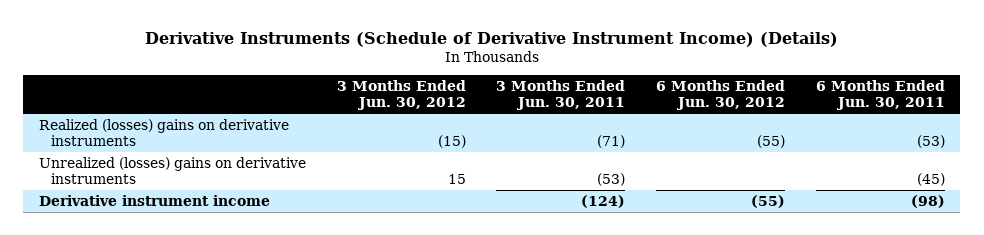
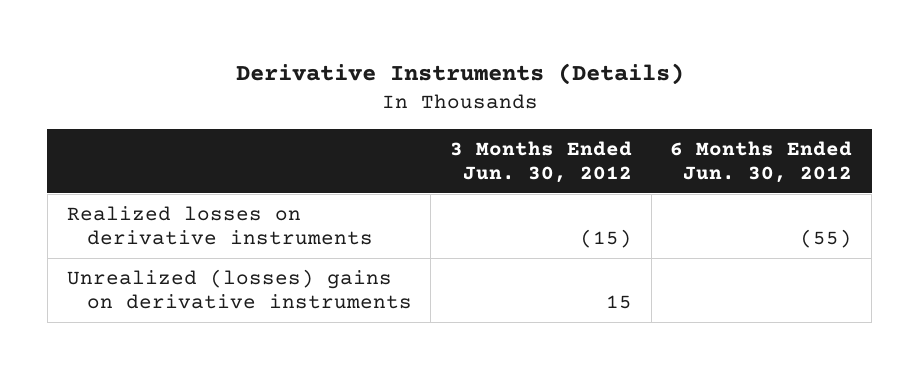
[144,32,838,48] Derivative Instruments (Schedule of Derivative Instrument Income) (Details) -> [235,63,684,86] Derivative Instruments (Details)
[496,80,626,111] 3 Months Ended Jun. 30, 2011 -> none
[815,80,945,111] 6 Months Ended Jun. 30, 2011 -> none
[38,118,289,146] Realized (losses) gains on derivative instruments -> [66,205,373,246] Realized losses on derivative instruments
[38,194,270,206] Derivative instrument income -> none

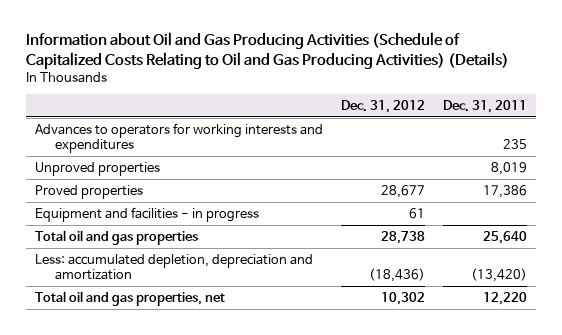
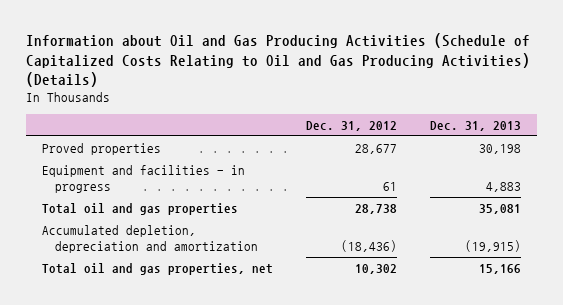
[442,99,527,113] Dec. 31, 2011 -> none
none -> [429,120,521,131] Dec. 31, 2013
[35,122,324,154] Advances to operators for working interests and expenditures -> none
[35,161,161,176] Unproved properties -> none
[35,253,314,281] Less: accumulated depletion, depreciation and amortization -> [41,225,258,254] Accumulated depletion, depreciation and amortization

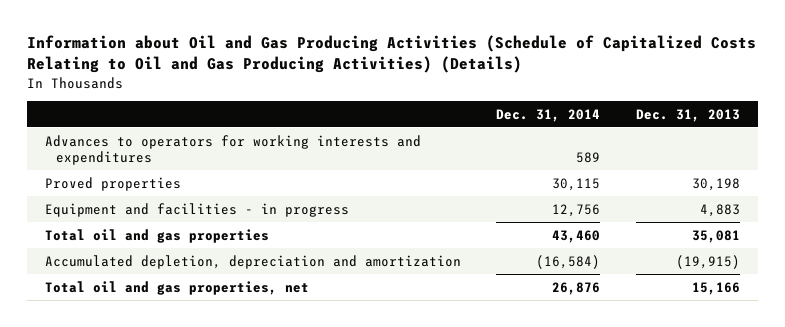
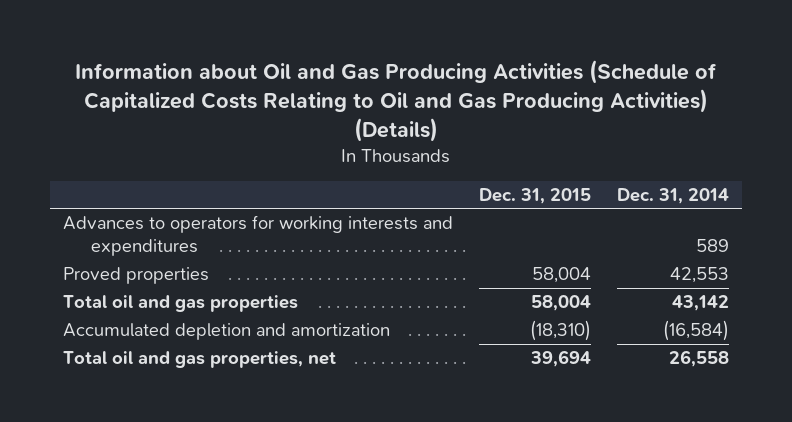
[635,108,740,122] Dec. 31, 2013 -> none
none -> [479,187,592,204] Dec. 31, 2015
[44,202,349,217] Equipment and facilities - in progress -> none
[552,177,601,191] 30,115 -> [669,267,729,284] 42,553
[552,229,601,243] 43,460 -> [671,295,729,312] 43,142
[44,254,461,269] Accumulated depletion, depreciation and amortization -> [63,323,391,341] Accumulated depletion and amortization
[552,281,601,295] 26,876 -> [668,350,729,368] 26,558

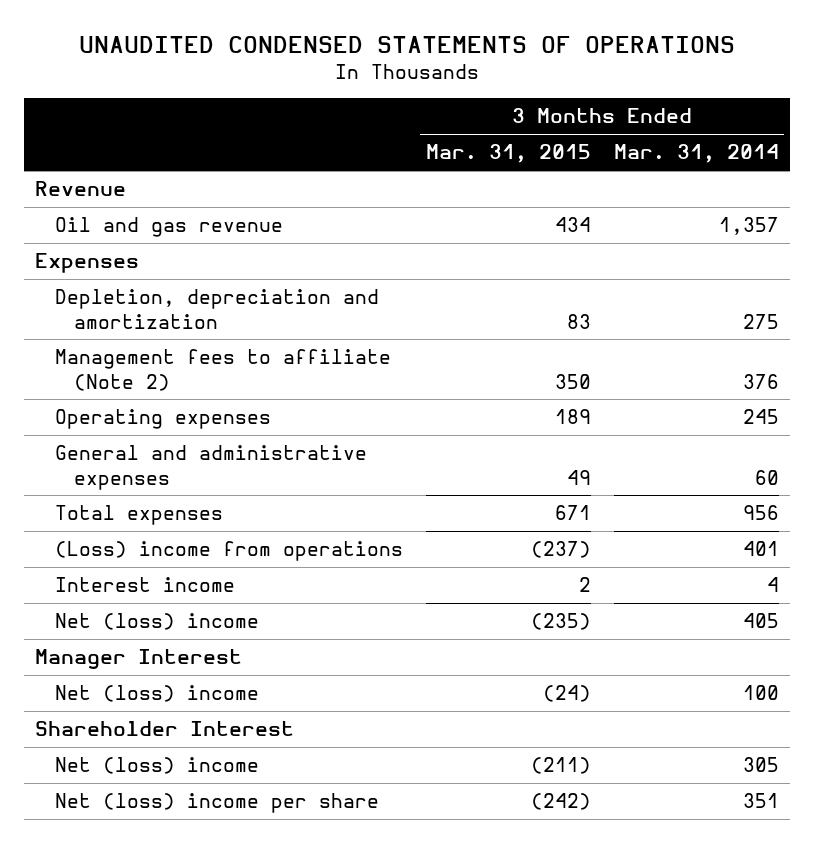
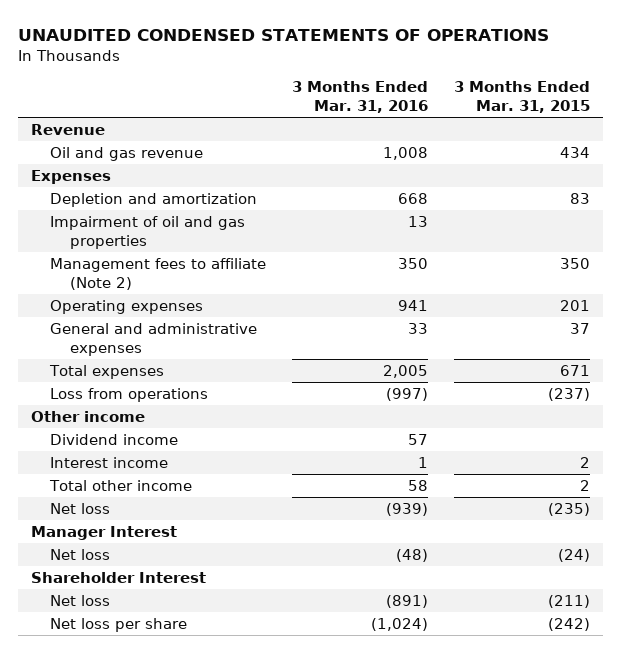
[613,144,779,164] Mar. 31, 2014 -> none
none -> [291,81,428,113] 3 Months Ended Mar. 31, 2016
[54,289,379,329] Depletion, depreciation and amortization -> [50,193,258,208] Depletion and amortization
none -> [50,216,246,249] Impairment of oil and gas properties
[554,409,591,425] 189 -> [559,300,590,312] 201
[566,469,591,485] 49 -> [569,323,590,335] 37
[54,541,403,562] (Loss) income from operations -> [50,388,209,403] Loss from operations
none -> [30,411,145,423] Other income
none -> [50,434,179,446] Dividend income
none -> [49,480,193,492] Total other income
[54,613,259,631] Net (loss) income -> [50,503,111,515] Net loss
[54,685,259,703] Net (loss) income -> [50,549,111,561] Net loss
[54,757,259,775] Net (loss) income -> [50,595,111,607] Net loss
[54,793,379,814] Net (loss) income per share -> [50,618,188,633] Net loss per share

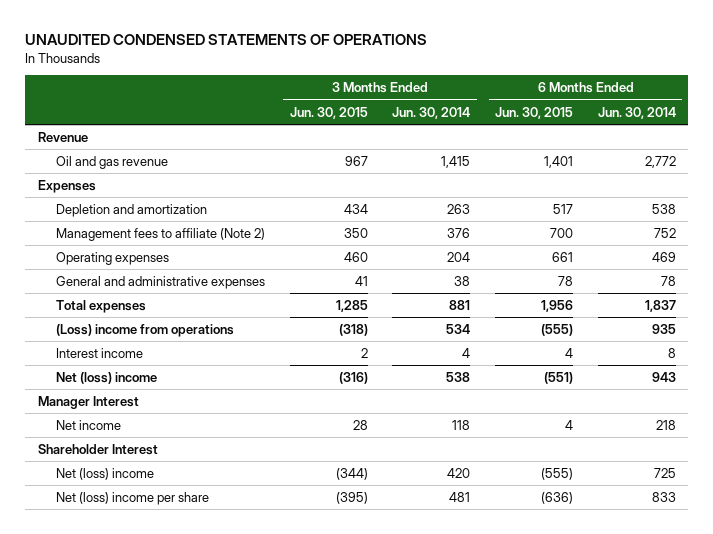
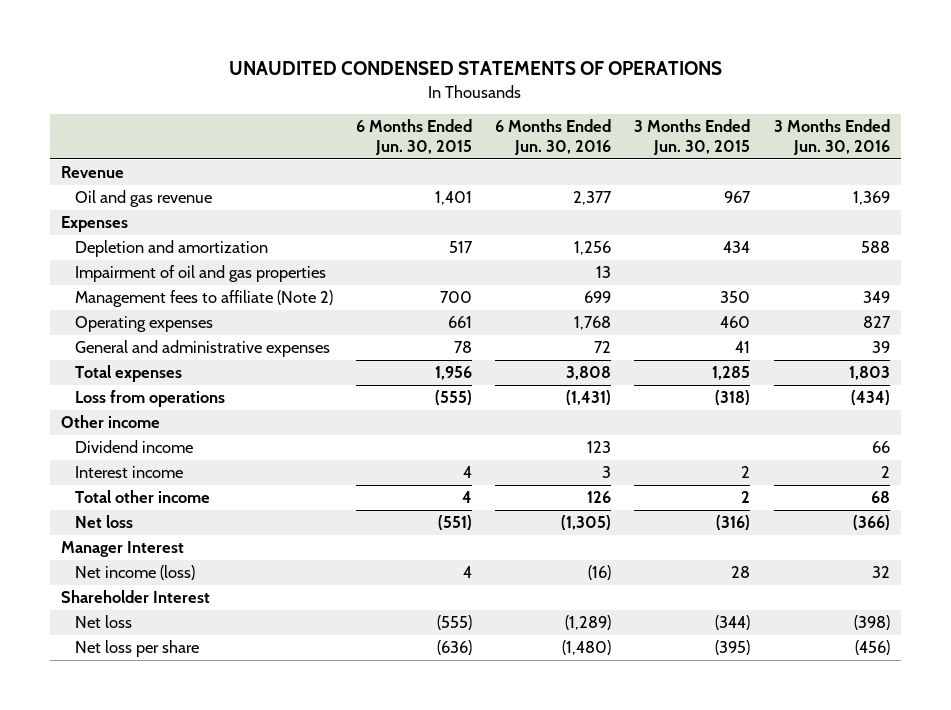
[392,106,471,119] Jun. 30, 2014 -> none
[597,106,676,119] Jun. 30, 2014 -> none
none -> [495,119,612,156] 6 Months Ended Jun. 30, 2016
none -> [773,119,890,156] 3 Months Ended Jun. 30, 2016
none -> [74,265,326,283] Impairment of oil and gas properties
[55,323,234,337] (Loss) income from operations -> [74,390,225,408] Loss from operations
none -> [61,415,161,429] Other income
none -> [74,440,193,454] Dividend income
none -> [74,490,210,504] Total other income
[55,371,157,384] Net (loss) income -> [74,515,133,529] Net loss
[55,419,121,430] Net income -> [74,565,195,581] Net income (loss)
[55,467,154,480] Net (loss) income -> [74,615,132,629] Net loss
[55,491,209,505] Net (loss) income per share -> [74,640,199,658] Net loss per share

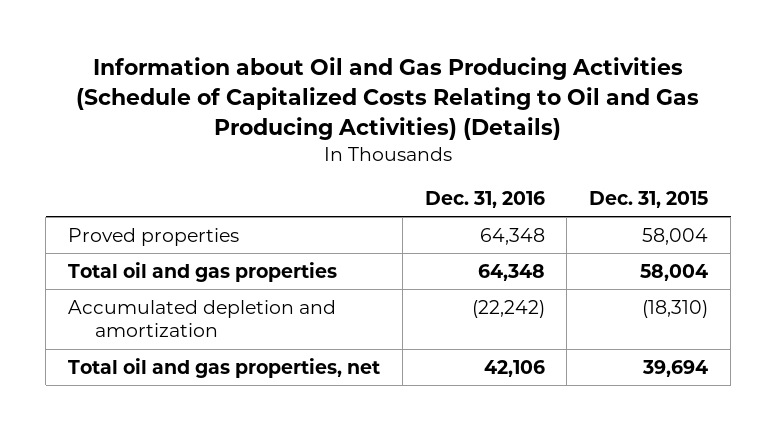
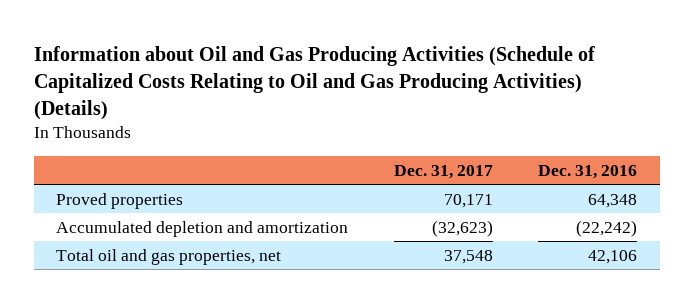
[589,190,709,208] Dec. 31, 2015 -> none
none -> [393,164,493,179] Dec. 31, 2017
[67,261,337,282] Total oil and gas properties -> none

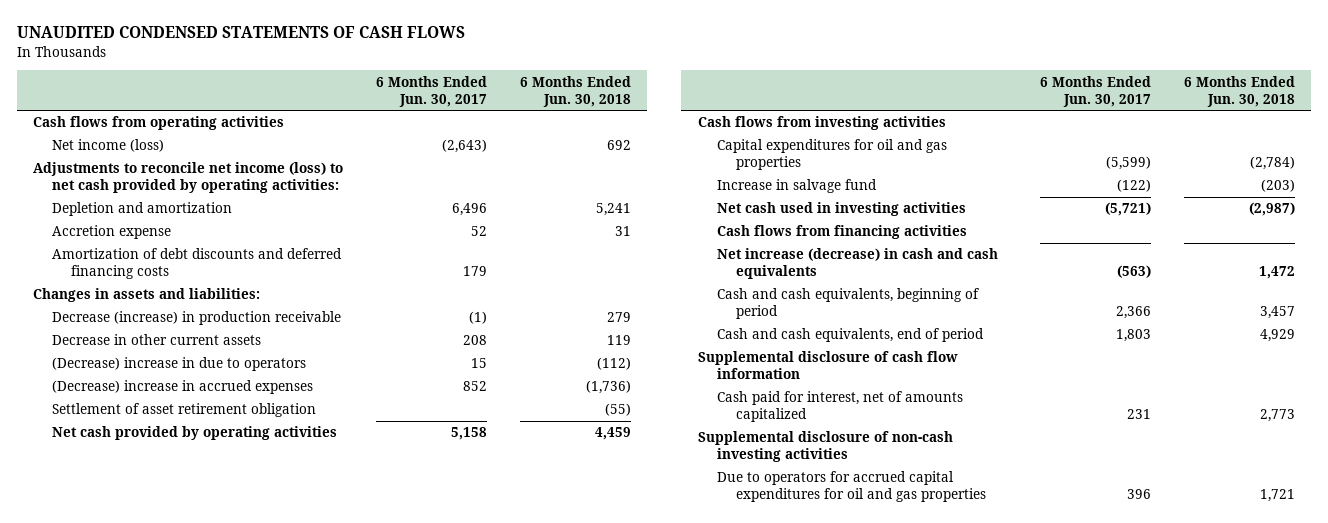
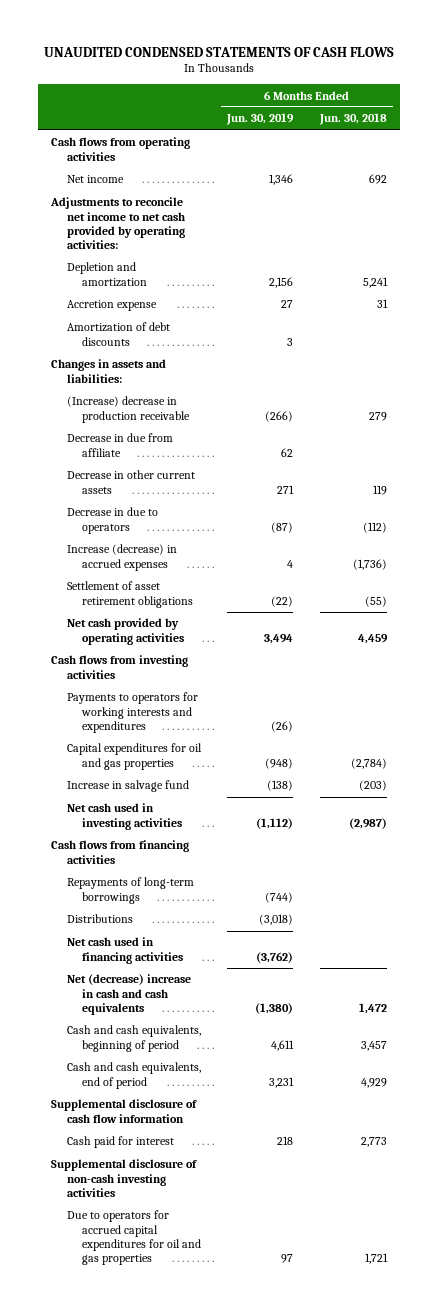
[376,75,488,107] 6 Months Ended Jun. 30, 2017 -> none
none -> [226,113,295,126] Jun. 30, 2019
[52,139,165,153] Net income (loss) -> [66,175,124,184] Net income
[33,162,344,194] Adjustments to reconcile net income (loss) to net cash provided by operating activities: -> [50,197,185,249] Adjustments to reconcile net income to net cash provided by operating activities:
[52,248,343,280] Amortization of debt discounts and deferred financing costs -> [66,322,170,346] Amortization of debt discounts
[52,311,342,326] Decrease (increase) in production receivable -> [66,396,190,423] (Increase) decrease in production receivable
none -> [66,433,173,457] Decrease in due from affiliate
[52,357,307,372] (Decrease) increase in due to operators -> [66,507,158,534] Decrease in due to operators
[52,380,314,395] (Decrease) increase in accrued expenses -> [66,544,177,571] Increase (decrease) in accrued expenses
[52,403,317,418] Settlement of asset retirement obligation -> [66,581,193,608] Settlement of asset retirement obligations
none -> [66,692,198,733] Payments to operators for working interests and expenditures
none -> [66,877,194,904] Repayments of long-term borrowings
none -> [66,914,133,924] Distributions
none -> [66,937,183,964] Net cash used in financing activities
[716,248,998,280] Net increase (decrease) in cash and cash equivalents -> [66,974,191,1015] Net (decrease) increase in cash and cash equivalents
[716,391,963,423] Cash paid for interest, net of amounts capitalized -> [66,1136,174,1149] Cash paid for interest

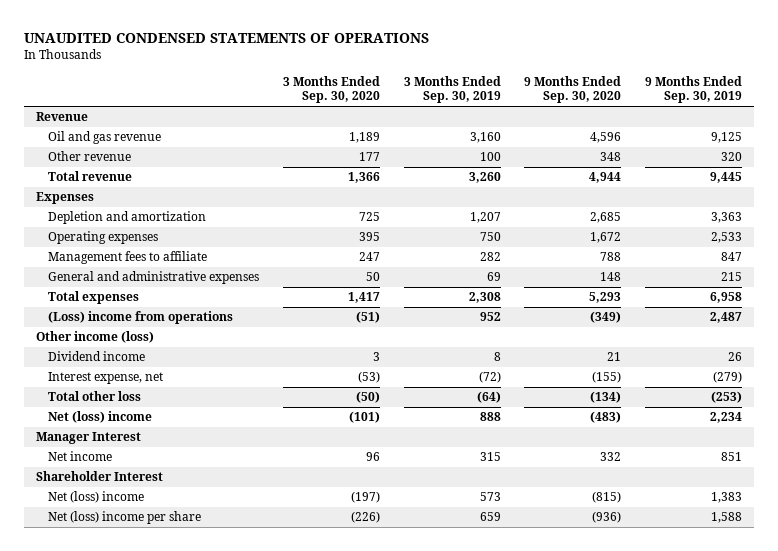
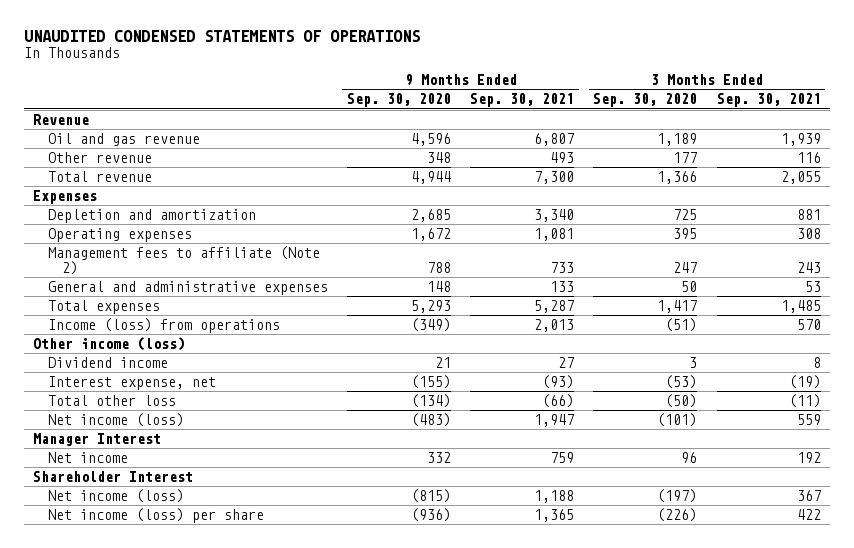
[403,75,501,104] 3 Months Ended Sep. 30, 2019 -> none
[644,75,742,104] 9 Months Ended Sep. 30, 2019 -> none
none -> [470,93,575,108] Sep. 30, 2021
none -> [716,93,821,108] Sep. 30, 2021
[48,251,208,265] Management fees to affiliate -> [47,246,320,276] Management fees to affiliate (Note 2)
[48,311,234,325] (Loss) income from operations -> [47,318,280,334] Income (loss) from operations
[48,411,153,424] Net (loss) income -> [47,413,184,428] Net income (loss)
[48,491,145,504] Net (loss) income -> [47,489,184,504] Net income (loss)
[48,511,202,525] Net (loss) income per share -> [47,508,264,524] Net income (loss) per share

